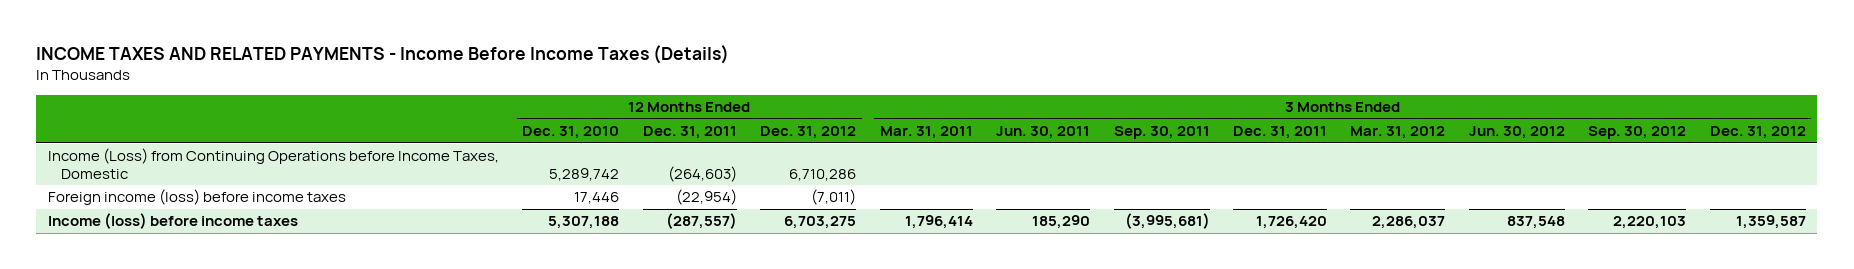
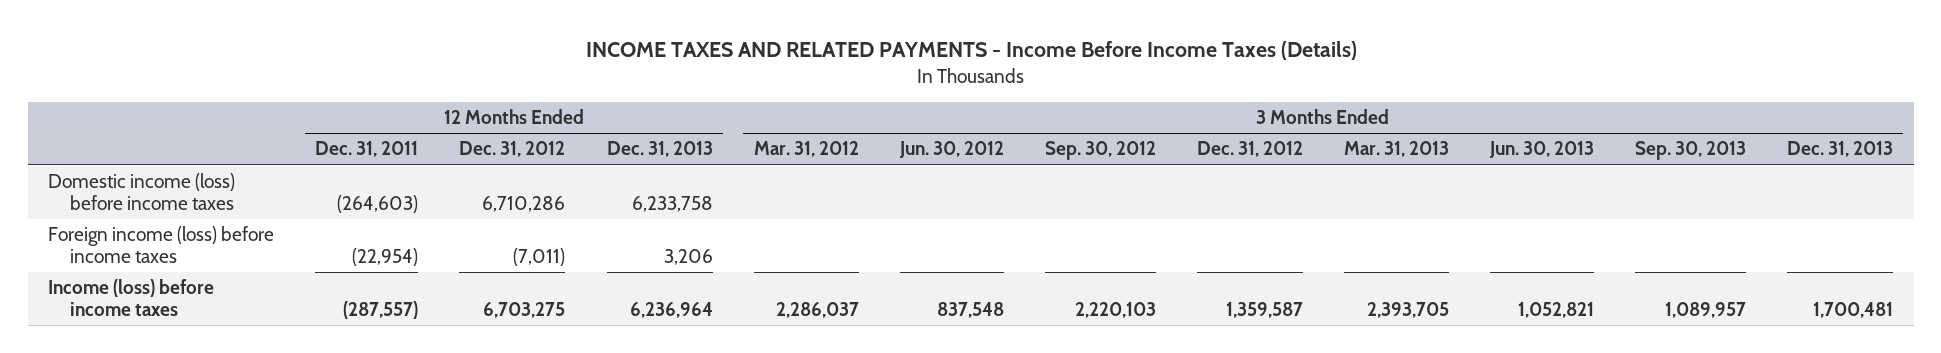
[522,126,620,140] Dec. 31, 2010 -> none
[879,126,973,140] Mar. 31, 2011 -> none
[996,126,1091,140] Jun. 30, 2011 -> none
[1113,126,1210,140] Sep. 30, 2011 -> none
[1232,126,1327,140] Dec. 31, 2011 -> none
none -> [606,141,713,158] Dec. 31, 2013
none -> [1343,141,1449,158] Mar. 31, 2013
none -> [1488,141,1594,159] Jun. 30, 2013
none -> [1634,141,1746,161] Sep. 30, 2013
none -> [1787,141,1894,158] Dec. 31, 2013
[48,148,500,179] Income (Loss) from Continuing Operations before Income Taxes, Domestic -> [48,173,236,211] Domestic income (loss) before income taxes

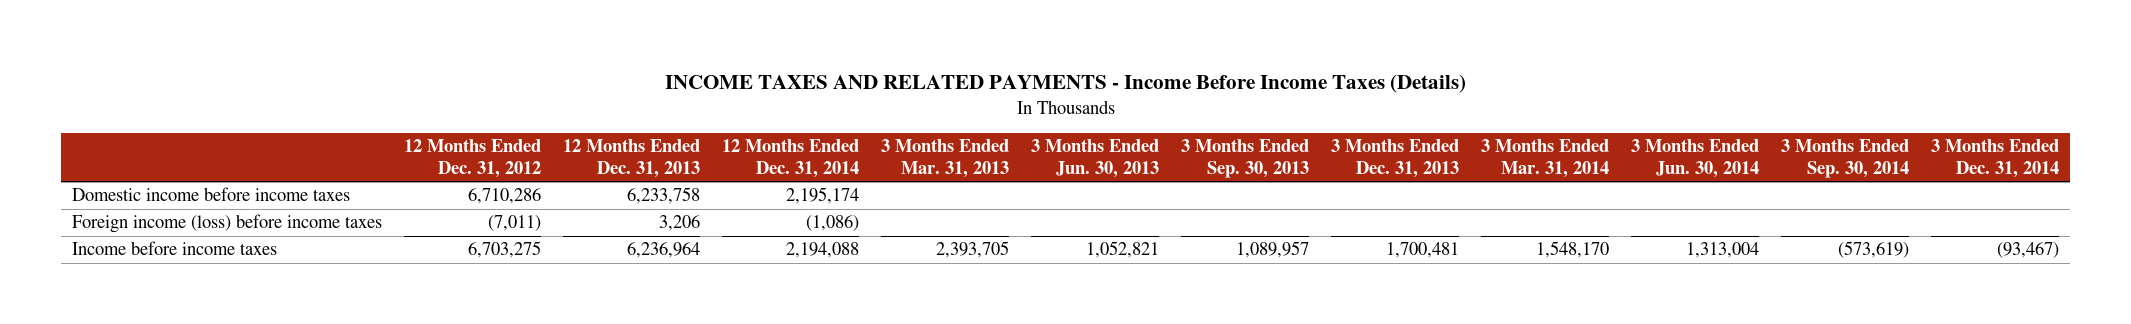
[315,141,419,158] Dec. 31, 2011 -> none
[753,141,859,158] Mar. 31, 2012 -> none
[898,141,1004,159] Jun. 30, 2012 -> none
[1044,141,1156,161] Sep. 30, 2012 -> none
[1196,141,1303,158] Dec. 31, 2012 -> none
none -> [722,139,860,178] 12 Months Ended Dec. 31, 2014
none -> [1481,139,1610,178] 3 Months Ended Mar. 31, 2014
none -> [1631,139,1760,178] 3 Months Ended Jun. 30, 2014
none -> [1781,139,1910,178] 3 Months Ended Sep. 30, 2014
none -> [1931,139,2060,178] 3 Months Ended Dec. 31, 2014
[48,173,236,211] Domestic income (loss) before income taxes -> [71,187,350,202] Domestic income before income taxes
[48,279,215,317] Income (loss) before income taxes -> [71,241,277,256] Income before income taxes

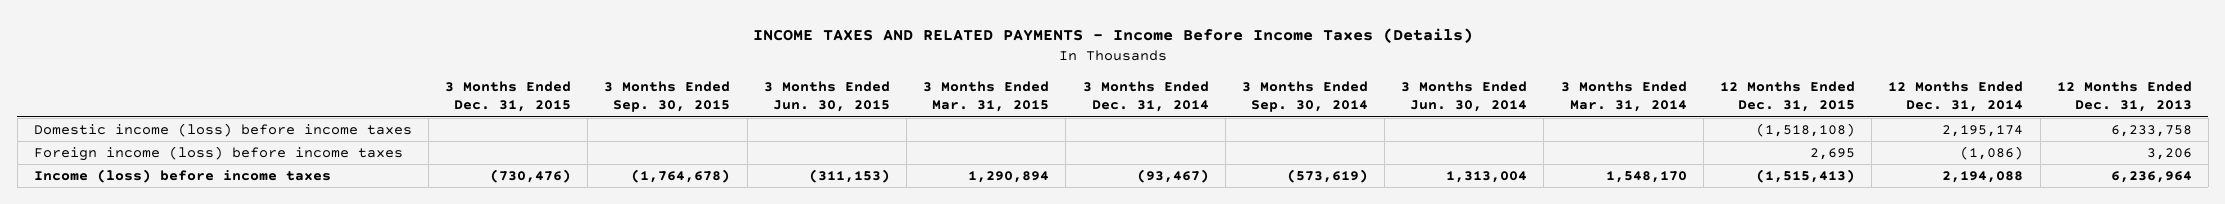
[404,139,542,178] 12 Months Ended Dec. 31, 2012 -> none
[881,139,1010,178] 3 Months Ended Mar. 31, 2013 -> none
[1031,139,1160,178] 3 Months Ended Jun. 30, 2013 -> none
[1181,139,1310,178] 3 Months Ended Sep. 30, 2013 -> none
[1331,139,1460,178] 3 Months Ended Dec. 31, 2013 -> none
none -> [445,80,572,113] 3 Months Ended Dec. 31, 2015
none -> [604,80,731,113] 3 Months Ended Sep. 30, 2015
none -> [763,80,890,113] 3 Months Ended Jun. 30, 2015
none -> [923,80,1050,113] 3 Months Ended Mar. 31, 2015
none -> [1719,80,1855,113] 12 Months Ended Dec. 31, 2015
[71,187,350,202] Domestic income before income taxes -> [33,122,412,137] Domestic income (loss) before income taxes
[71,241,277,256] Income before income taxes -> [33,168,331,183] Income (loss) before income taxes

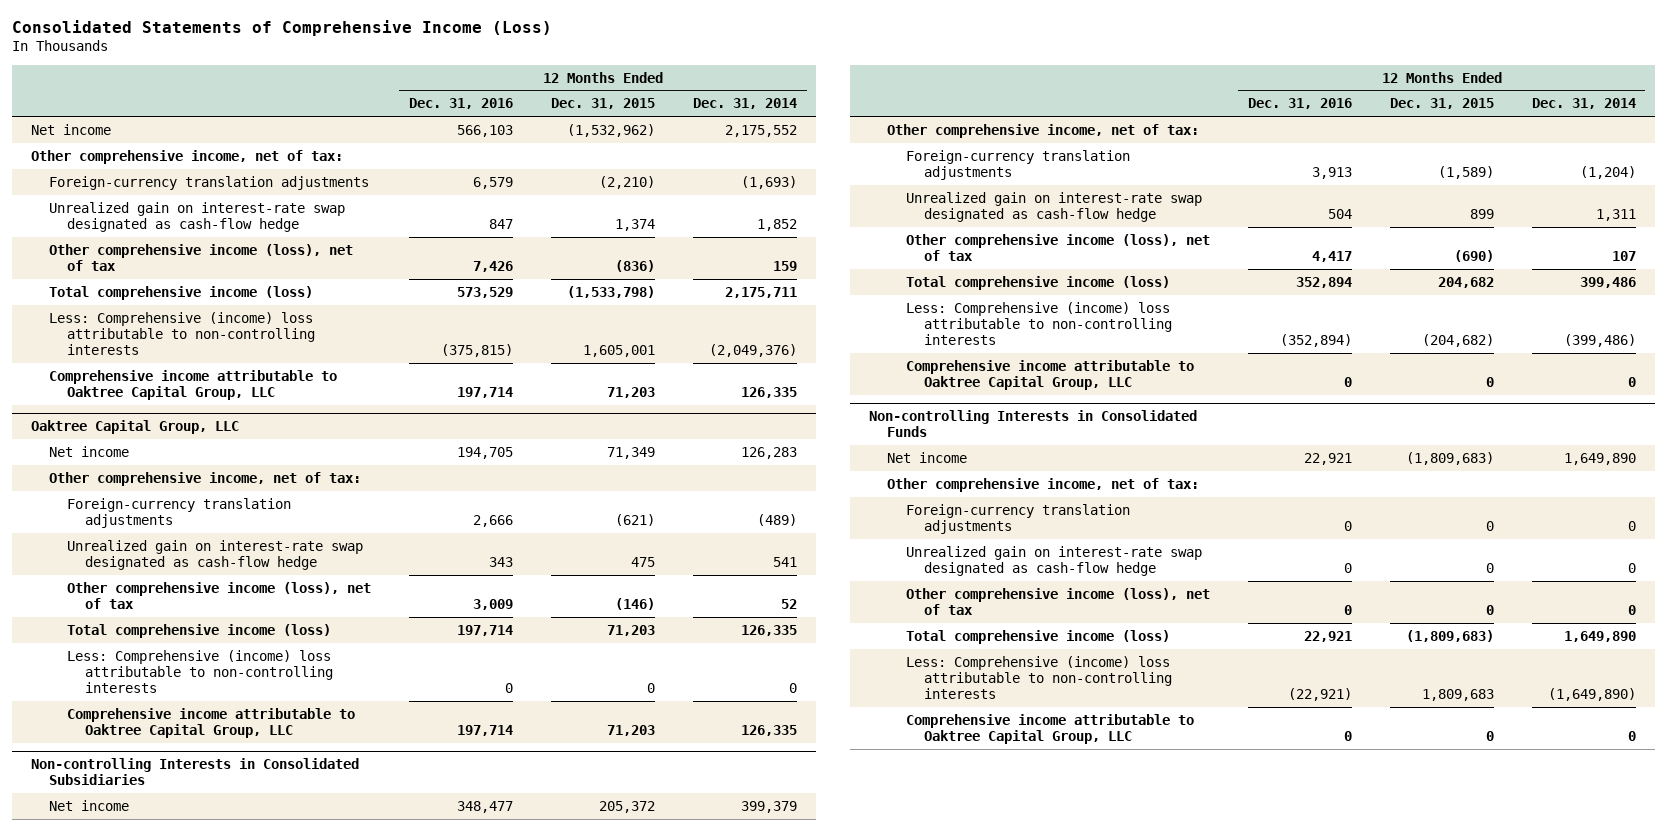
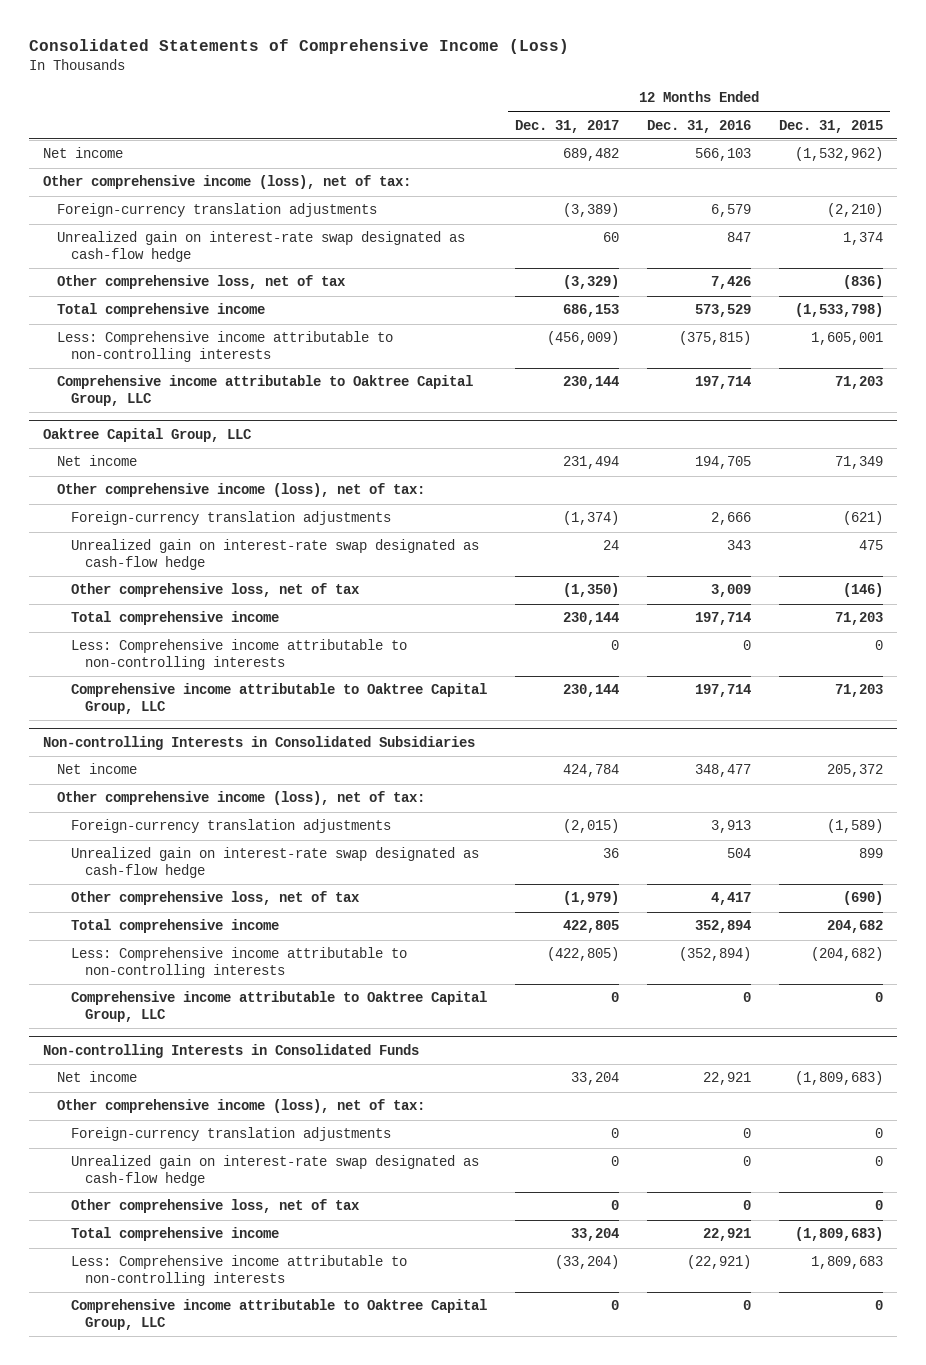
[693,98,798,110] Dec. 31, 2014 -> none
none -> [514,119,619,133] Dec. 31, 2017
[30,149,343,164] Other comprehensive income, net of tax: -> [42,175,411,190] Other comprehensive income (loss), net of tax:
[48,243,353,272] Other comprehensive income (loss), net of tax -> [56,275,346,290] Other comprehensive loss, net of tax
[48,285,313,300] Total comprehensive income (loss) -> [56,303,265,318] Total comprehensive income
[48,311,315,356] Less: Comprehensive (income) loss attributable to non-controlling interests -> [56,331,393,363] Less: Comprehensive income attributable to non-controlling interests
[48,471,361,486] Other comprehensive income, net of tax: -> [56,483,425,498] Other comprehensive income (loss), net of tax:
[66,581,371,610] Other comprehensive income (loss), net of tax -> [70,583,360,598] Other comprehensive loss, net of tax
[66,623,331,638] Total comprehensive income (loss) -> [70,611,279,626] Total comprehensive income
[66,649,333,694] Less: Comprehensive (income) loss attributable to non-controlling interests -> [70,639,407,671] Less: Comprehensive income attributable to non-controlling interests
[887,123,1200,138] Other comprehensive income, net of tax: -> [56,791,425,806] Other comprehensive income (loss), net of tax:
[905,233,1210,262] Other comprehensive income (loss), net of tax -> [70,891,360,906] Other comprehensive loss, net of tax
[905,275,1170,290] Total comprehensive income (loss) -> [70,919,279,934] Total comprehensive income
[905,301,1172,346] Less: Comprehensive (income) loss attributable to non-controlling interests -> [70,947,407,979] Less: Comprehensive income attributable to non-controlling interests
[887,477,1200,492] Other comprehensive income, net of tax: -> [56,1099,425,1114] Other comprehensive income (loss), net of tax:
[905,587,1210,616] Other comprehensive income (loss), net of tax -> [70,1199,360,1214] Other comprehensive loss, net of tax
[905,629,1170,644] Total comprehensive income (loss) -> [70,1227,279,1242] Total comprehensive income
[905,655,1172,700] Less: Comprehensive (income) loss attributable to non-controlling interests -> [70,1255,407,1287] Less: Comprehensive income attributable to non-controlling interests

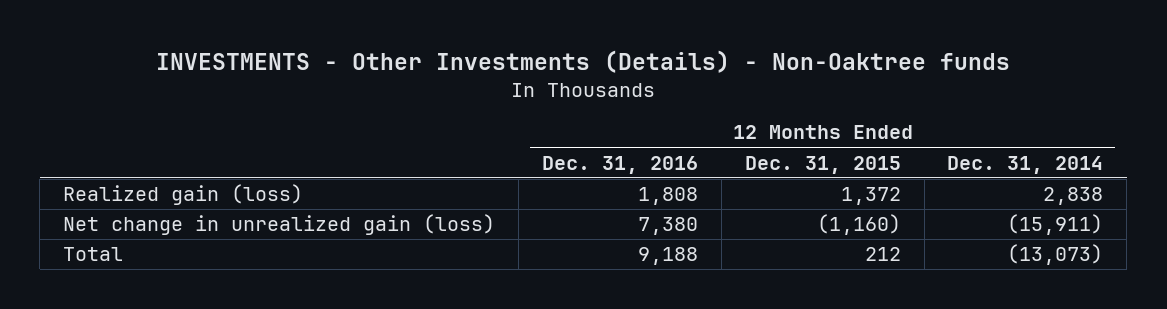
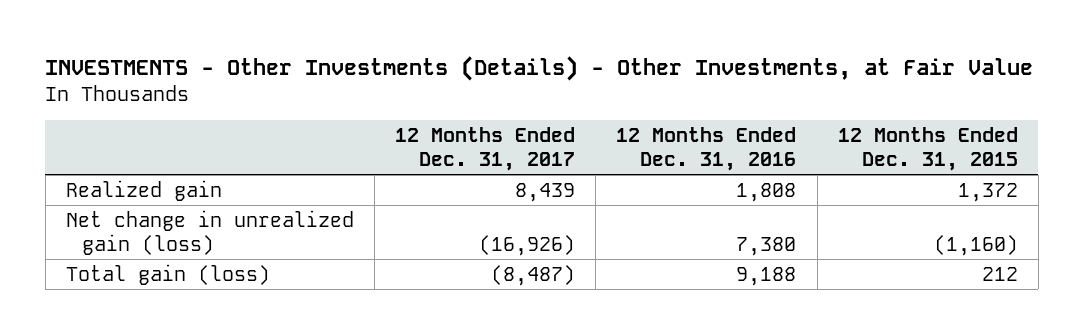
[156,50,1011,74] INVESTMENTS - Other Investments (Details) - Non-Oaktree funds -> [45,56,1034,82] INVESTMENTS - Other Investments (Details) - Other Investments, at Fair Value
[947,155,1104,174] Dec. 31, 2014 -> none
none -> [395,126,576,172] 12 Months Ended Dec. 31, 2017
[63,184,304,206] Realized gain (loss) -> [65,179,222,201] Realized gain
[63,247,124,262] Total -> [65,263,270,285] Total gain (loss)

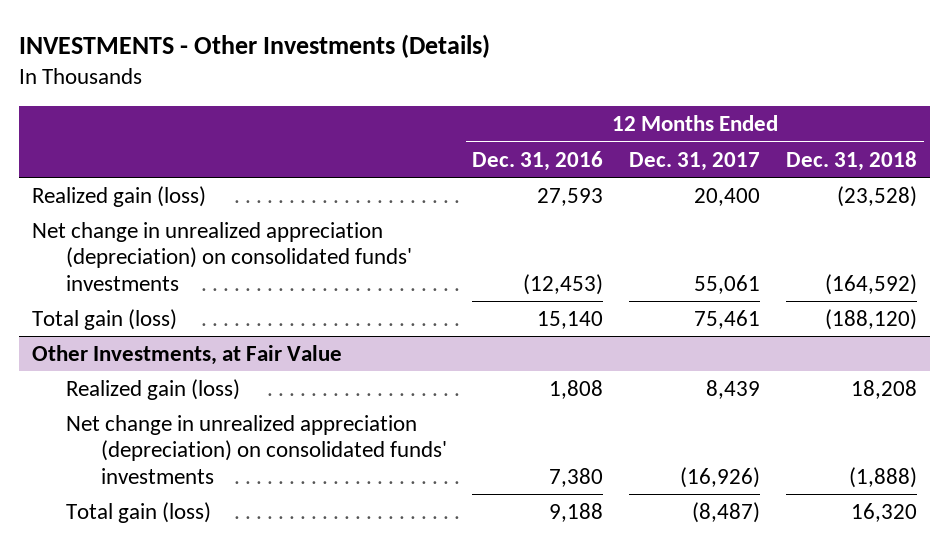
[45,56,1034,82] INVESTMENTS - Other Investments (Details) - Other Investments, at Fair Value -> [18,33,490,58] INVESTMENTS - Other Investments (Details)
[837,126,1018,172] 12 Months Ended Dec. 31, 2015 -> none
none -> [786,150,918,171] Dec. 31, 2018
[65,179,222,201] Realized gain -> [31,185,206,207] Realized gain (loss)
[515,182,576,202] 8,439 -> [694,187,761,206] 20,400
[736,182,797,202] 1,808 -> [537,187,604,206] 27,593
[65,209,354,255] Net change in unrealized gain (loss) -> [31,221,413,291] Net change in unrealized appreciation (depreciation) on consolidated funds' investments
[479,234,576,256] (16,926) -> [694,274,761,294] 55,061
[736,236,797,256] 7,380 -> [523,273,604,295] (12,453)
none -> [31,308,177,330] Total gain (loss)
none -> [31,344,342,365] Other Investments, at Fair Value
none -> [66,378,241,400] Realized gain (loss)
none -> [66,414,447,484] Net change in unrealized appreciation (depreciation) on consolidated funds' investments

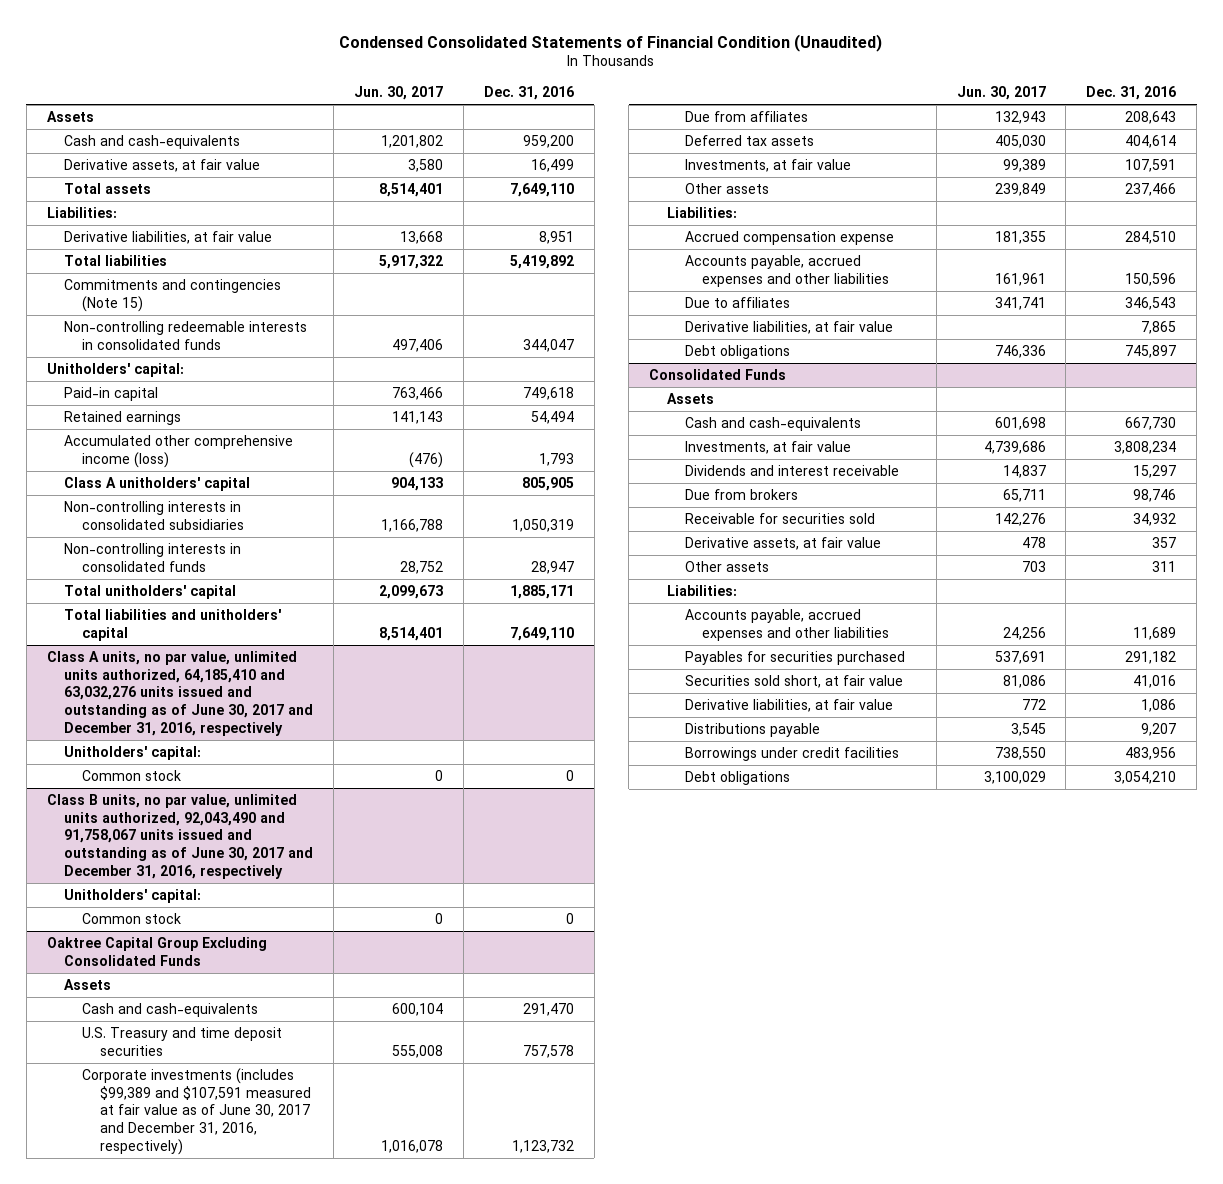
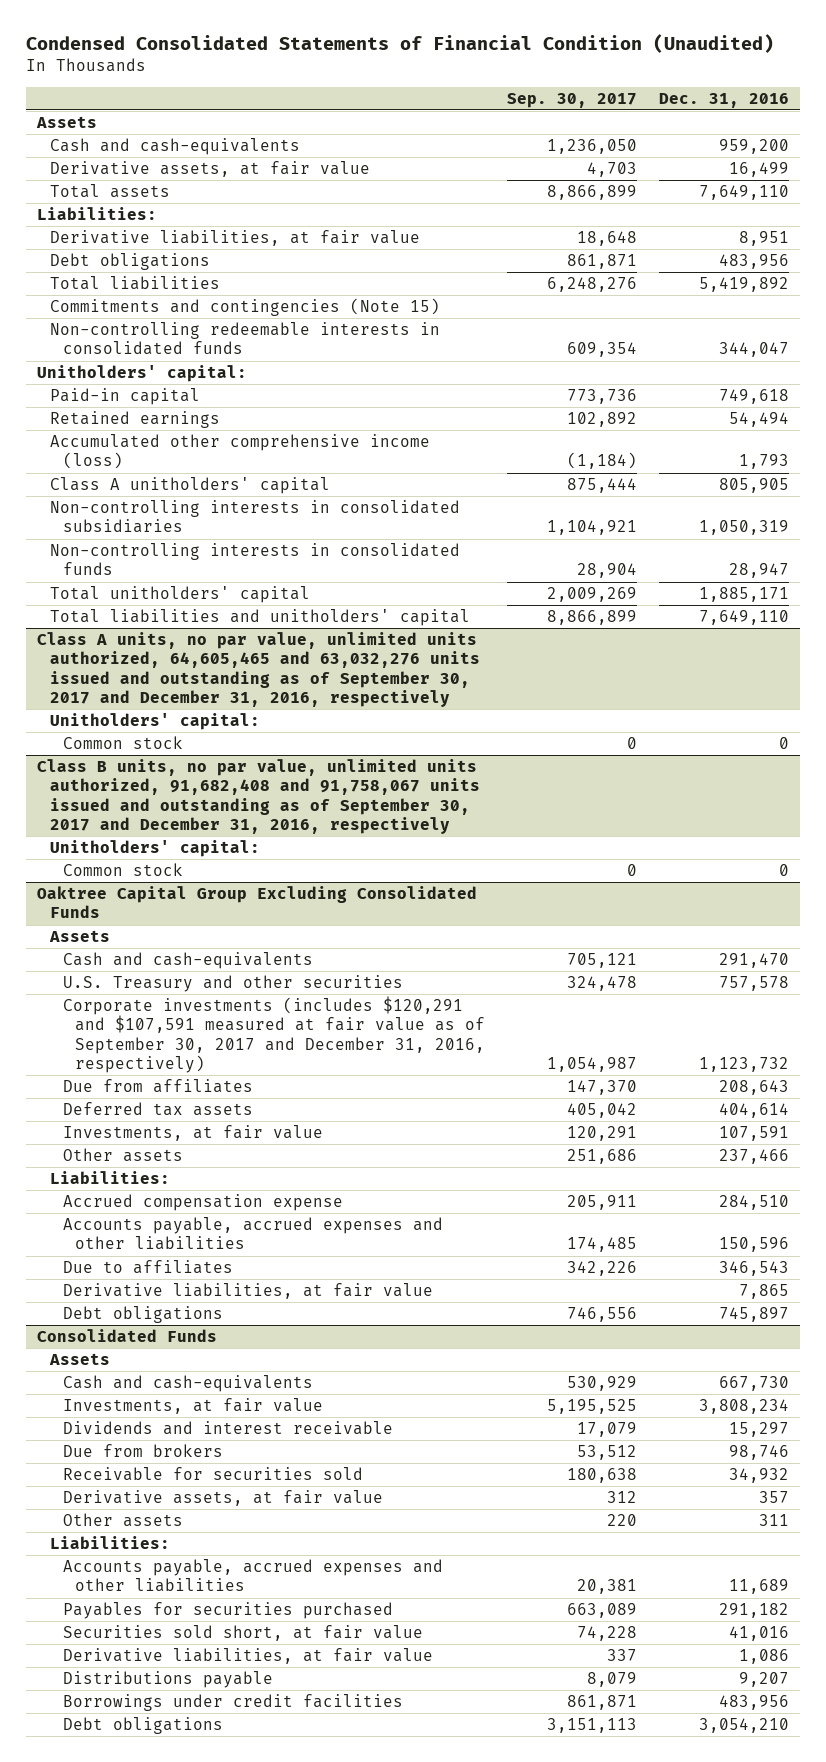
[354,85,444,100] Jun. 30, 2017 -> none
none -> [507,92,638,108] Sep. 30, 2017
none -> [49,253,210,271] Debt obligations
[46,651,314,736] Class A units, no par value, unlimited units authorized, 64,185,410 and 63,032,276 units issued and outstanding as of June 30, 2017 and December 31, 2016, respectively -> [36,632,480,707] Class A units, no par value, unlimited units authorized, 64,605,465 and 63,032,276 units issued and outstanding as of September 30, 2017 and December 31, 2016, respectively
[46,794,314,879] Class B units, no par value, unlimited units authorized, 92,043,490 and 91,758,067 units issued and outstanding as of June 30, 2017 and December 31, 2016, respectively -> [36,759,480,834] Class B units, no par value, unlimited units authorized, 91,682,408 and 91,758,067 units issued and outstanding as of September 30, 2017 and December 31, 2016, respectively
[82,1027,283,1056] U.S. Treasury and time deposit securities -> [62,975,403,993] U.S. Treasury and other securities
[82,1068,311,1155] Corporate investments (includes $99,389 and $107,591 measured at fair value as of June 30, 2017 and December 31, 2016, respectively) -> [62,996,486,1073] Corporate investments (includes $120,291 and $107,591 measured at fair value as of September 30, 2017 and December 31, 2016, respectively)

